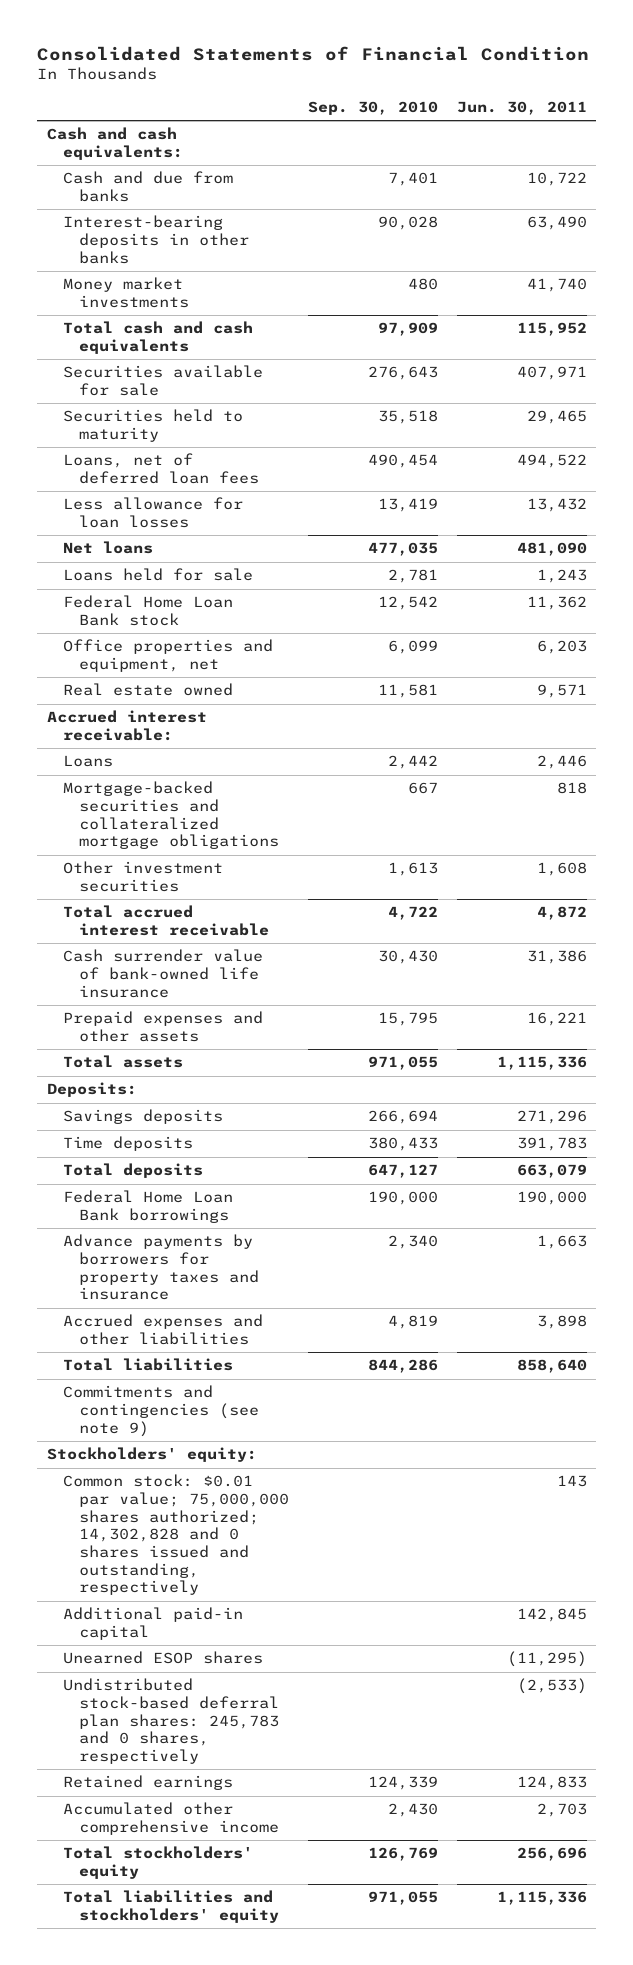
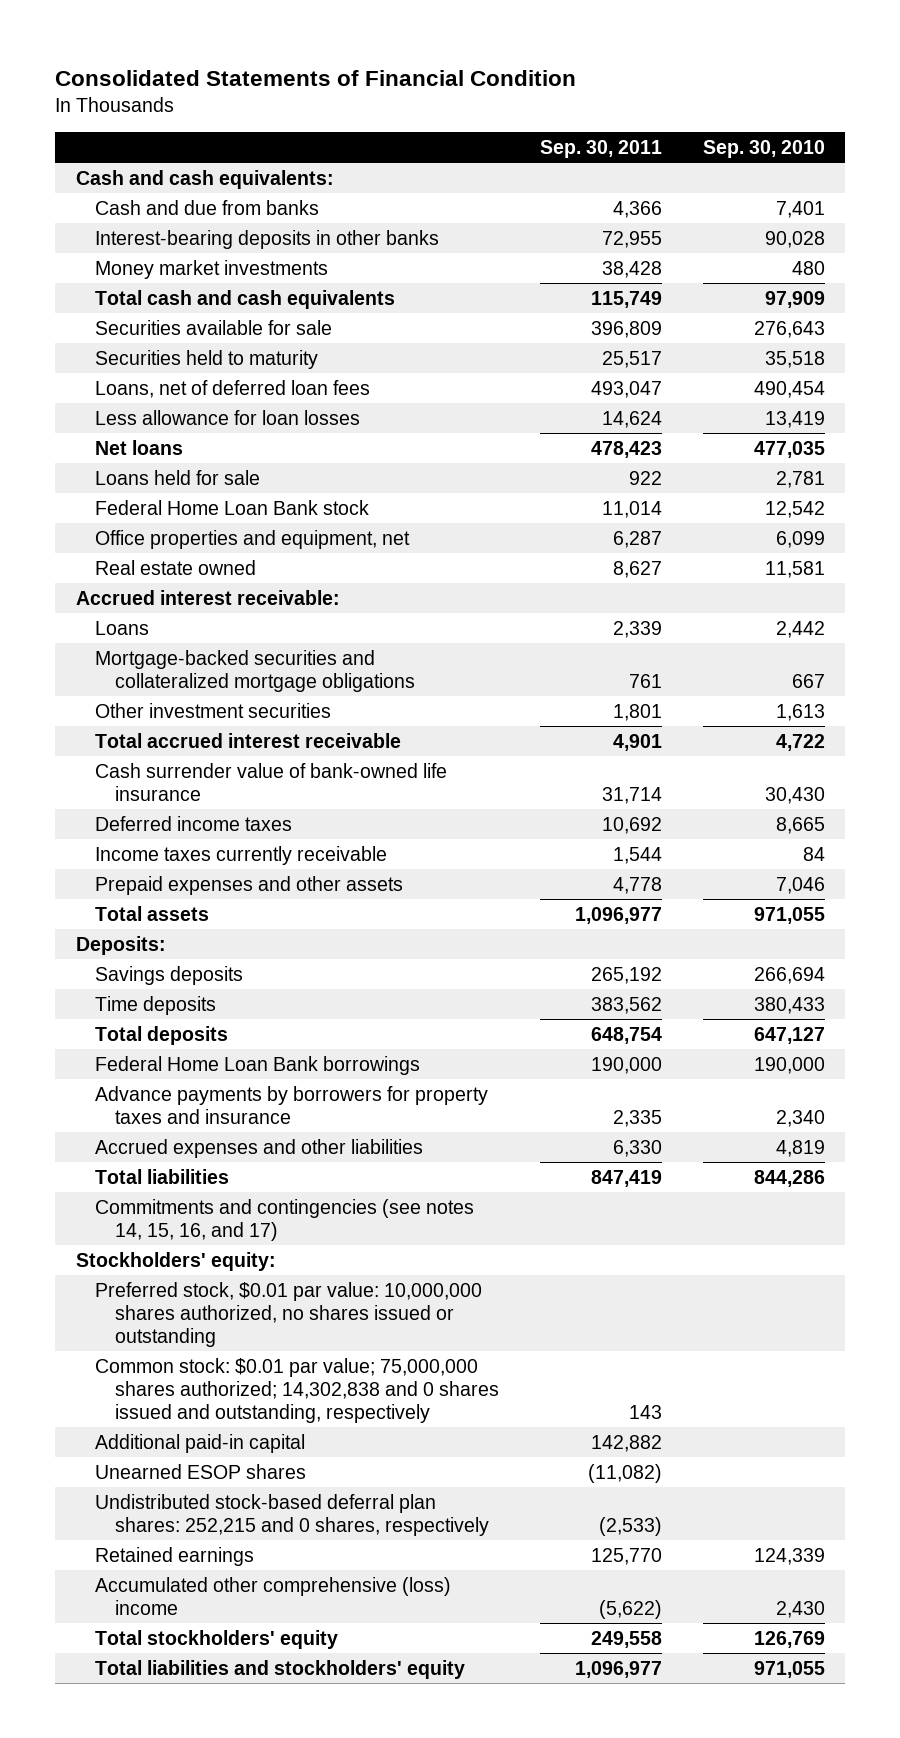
[456,100,587,115] Jun. 30, 2011 -> none
none -> [539,139,662,158] Sep. 30, 2011
none -> [95,815,293,831] Deferred income taxes
none -> [95,845,388,865] Income taxes currently receivable
[377,1012,438,1027] 15,795 -> [775,876,825,894] 7,046
[62,1385,259,1437] Commitments and contingencies (see note 9) -> [95,1198,475,1241] Commitments and contingencies (see notes 14, 15, 16, and 17)
none -> [95,1281,483,1347] Preferred stock, $0.01 par value: 10,000,000 shares authorized, no shares issued or outstanding
[62,1474,289,1596] Common stock: $0.01 par value; 75,000,000 shares authorized; 14,302,828 and 0 shares issued and outstanding, respectively -> [95,1357,500,1423] Common stock: $0.01 par value; 75,000,000 shares authorized; 14,302,838 and 0 shares issued and outstanding, respectively
[62,1678,279,1764] Undistributed stock-based deferral plan shares: 245,783 and 0 shares, respectively -> [95,1493,490,1536] Undistributed stock-based deferral plan shares: 252,215 and 0 shares, respectively
[62,1802,279,1836] Accumulated other comprehensive income -> [95,1576,452,1615] Accumulated other comprehensive (loss) income

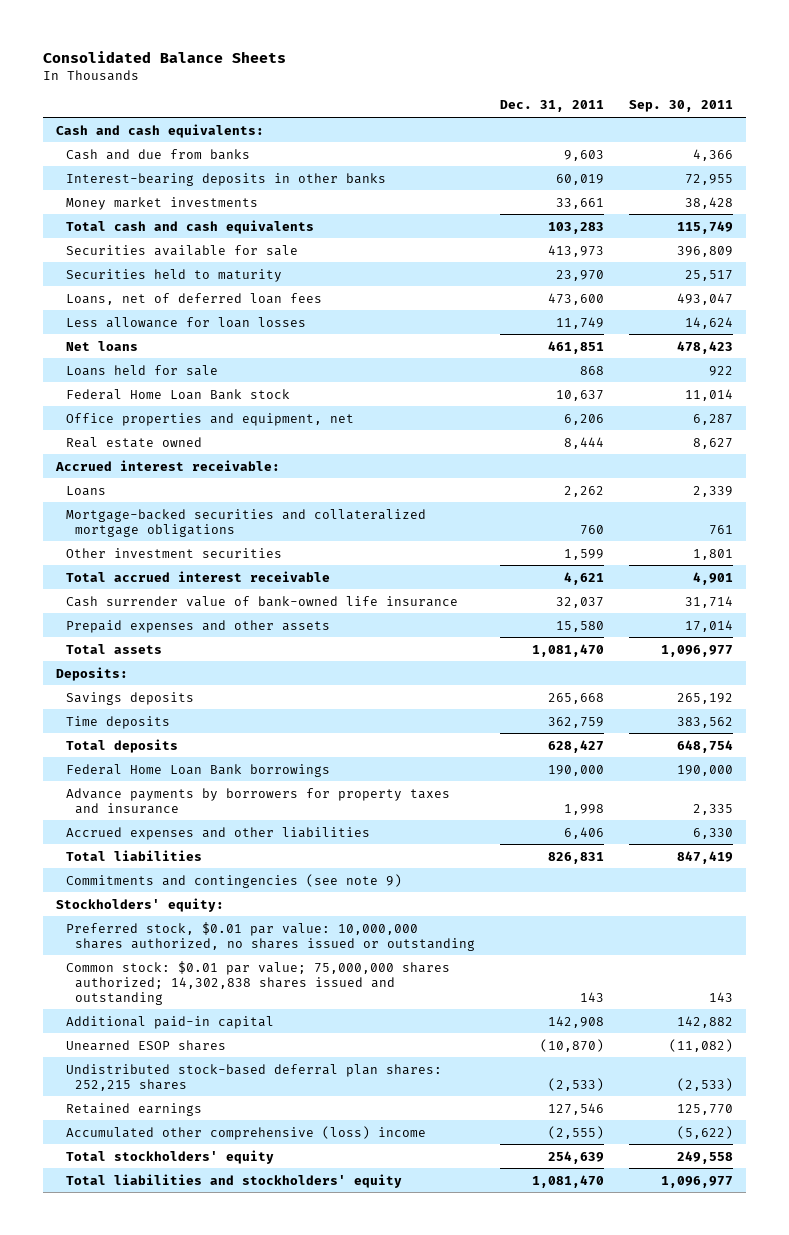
[55,69,577,86] Consolidated Statements of Financial Condition -> [43,51,287,64] Consolidated Balance Sheets
[702,139,825,158] Sep. 30, 2010 -> none
none -> [500,100,605,113] Dec. 31, 2011
[95,815,293,831] Deferred income taxes -> none
[95,845,388,865] Income taxes currently receivable -> none
[612,876,662,894] 4,778 -> [685,619,734,632] 17,014
[95,1198,475,1241] Commitments and contingencies (see notes 14, 15, 16, and 17) -> [65,873,402,888] Commitments and contingencies (see note 9)
[95,1357,500,1423] Common stock: $0.01 par value; 75,000,000 shares authorized; 14,302,838 and 0 shares issued and outstanding, respectively -> [65,960,450,1005] Common stock: $0.01 par value; 75,000,000 shares authorized; 14,302,838 shares issued and outstanding
[95,1493,490,1536] Undistributed stock-based deferral plan shares: 252,215 and 0 shares, respectively -> [65,1063,442,1091] Undistributed stock-based deferral plan shares: 252,215 shares

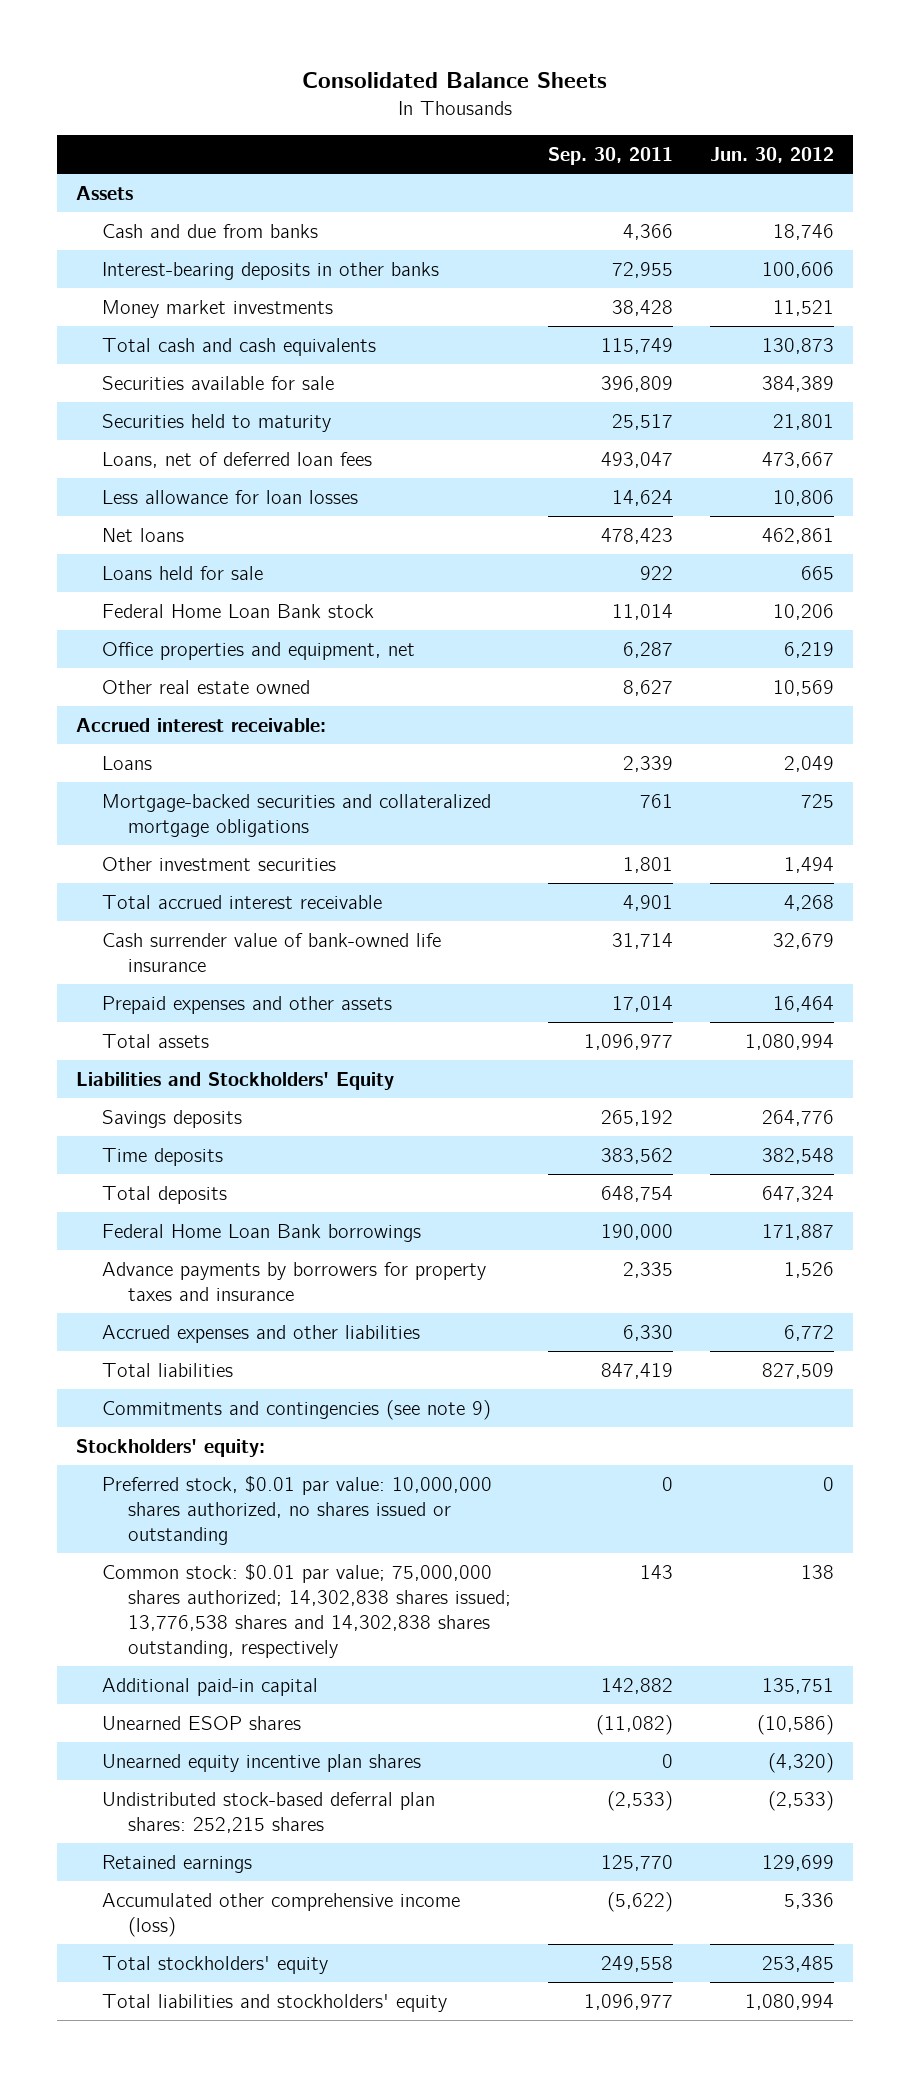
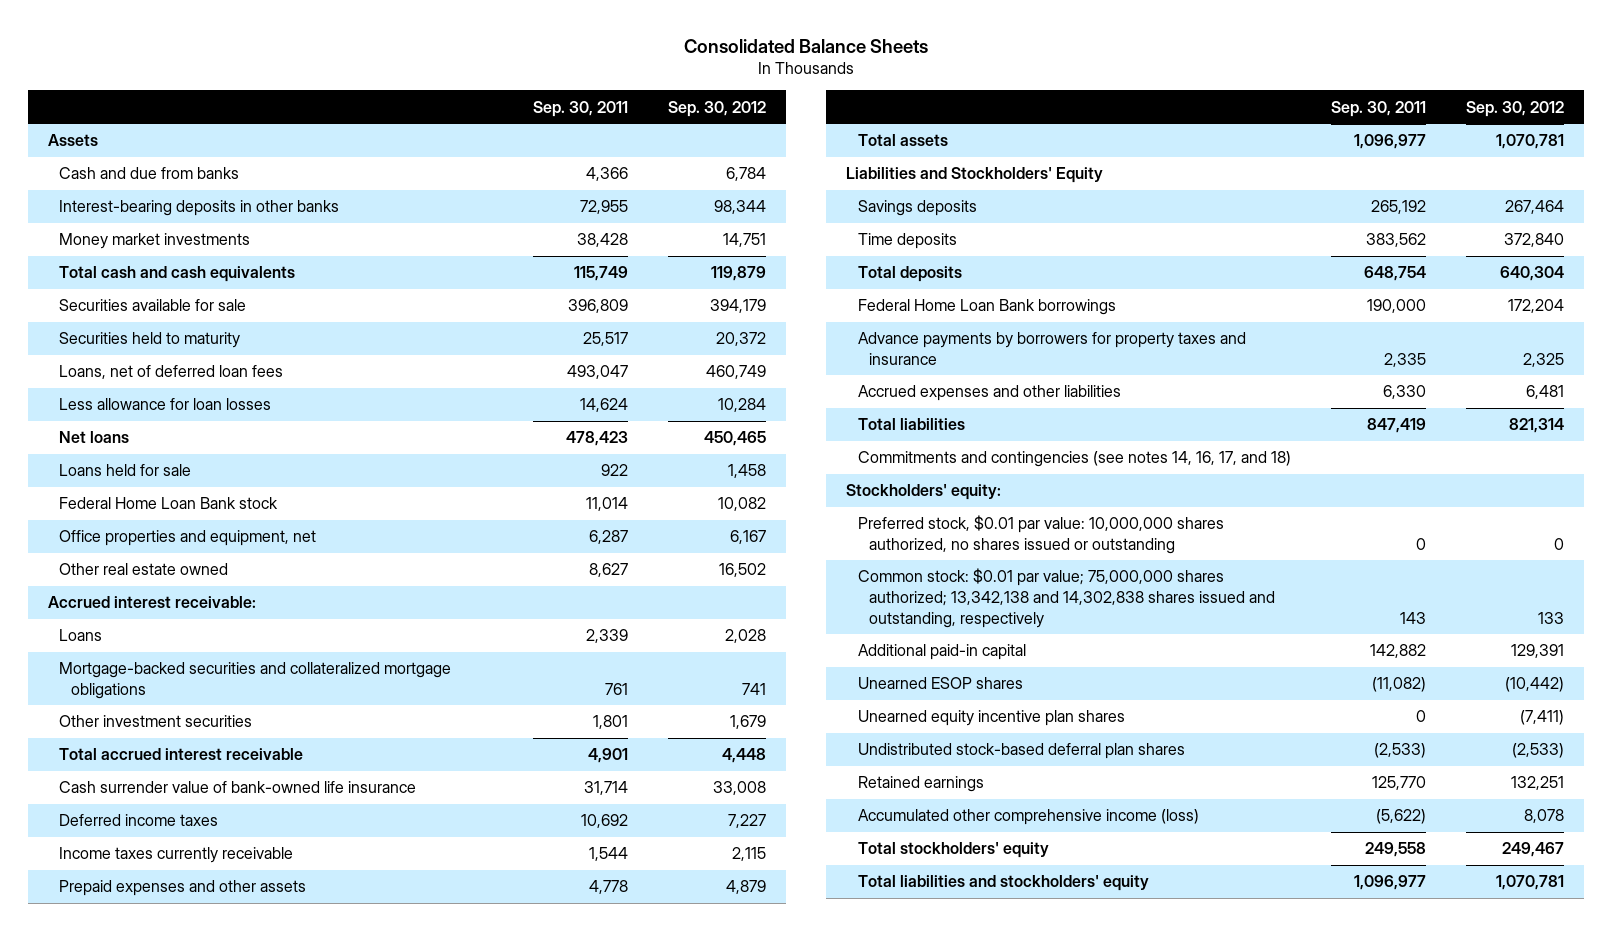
[710,147,835,164] Jun. 30, 2012 -> none
none -> [667,100,766,117] Sep. 30, 2012
none -> [59,814,219,827] Deferred income taxes
none -> [59,847,294,864] Income taxes currently receivable
[612,995,674,1012] 17,014 -> [588,880,628,895] 4,778
[101,1399,491,1420] Commitments and contingencies (see note 9) -> [857,451,1291,468] Commitments and contingencies (see notes 14, 16, 17, and 18)
[101,1563,512,1659] Common stock: $0.01 par value; 75,000,000 shares authorized; 14,302,838 shares issued; 13,776,538 shares and 14,302,838 shares outstanding, respectively -> [857,568,1276,628] Common stock: $0.01 par value; 75,000,000 shares authorized; 13,342,138 and 14,302,838 shares issued and outstanding, respectively
[101,1791,435,1833] Undistributed stock-based deferral plan shares: 252,215 shares -> [857,743,1185,760] Undistributed stock-based deferral plan shares

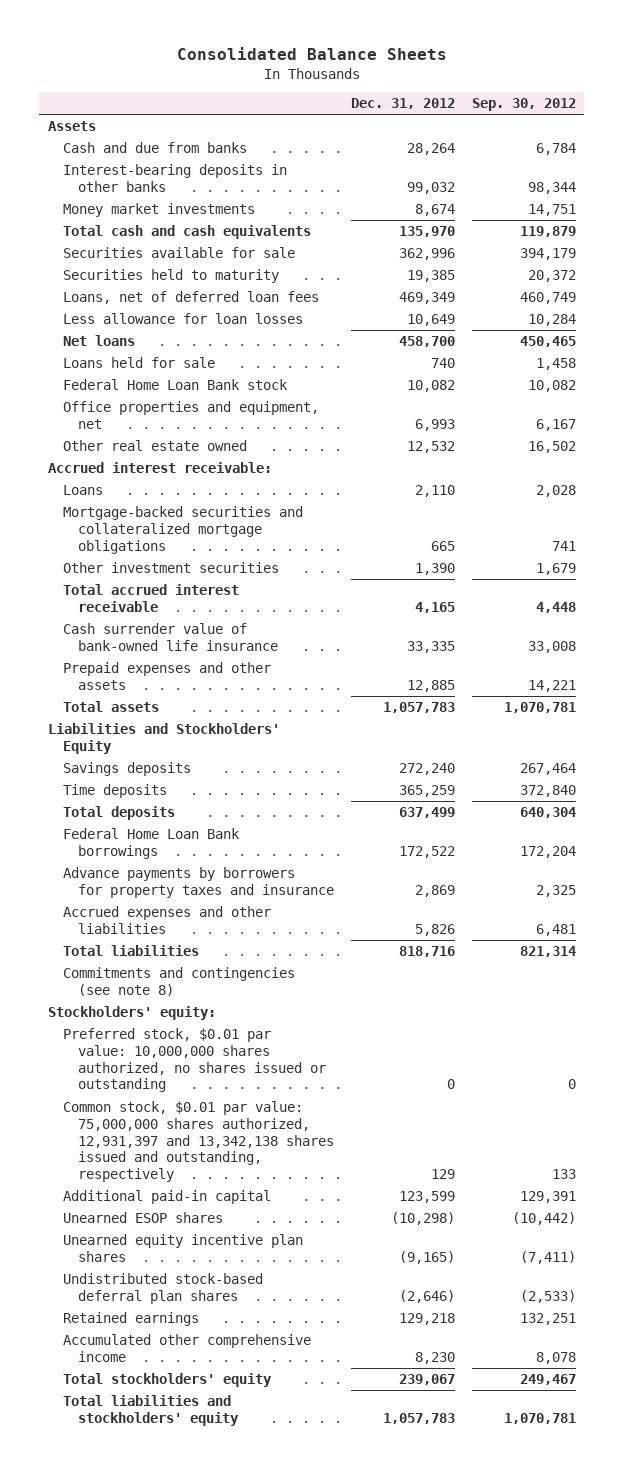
[532,100,628,117] Sep. 30, 2011 -> none
none -> [350,98,455,110] Dec. 31, 2012
[59,814,219,827] Deferred income taxes -> none
[59,847,294,864] Income taxes currently receivable -> none
[725,880,766,895] 4,879 -> [527,679,576,692] 14,221
[857,451,1291,468] Commitments and contingencies (see notes 14, 16, 17, and 18) -> [62,967,295,996] Commitments and contingencies (see note 8)
[857,568,1276,628] Common stock: $0.01 par value; 75,000,000 shares authorized; 13,342,138 and 14,302,838 shares issued and outstanding, respectively -> [62,1101,334,1183] Common stock, $0.01 par value: 75,000,000 shares authorized, 12,931,397 and 13,342,138 shares issued and outstanding, respectively
[857,809,1199,826] Accumulated other comprehensive income (loss) -> [62,1334,311,1362] Accumulated other comprehensive income

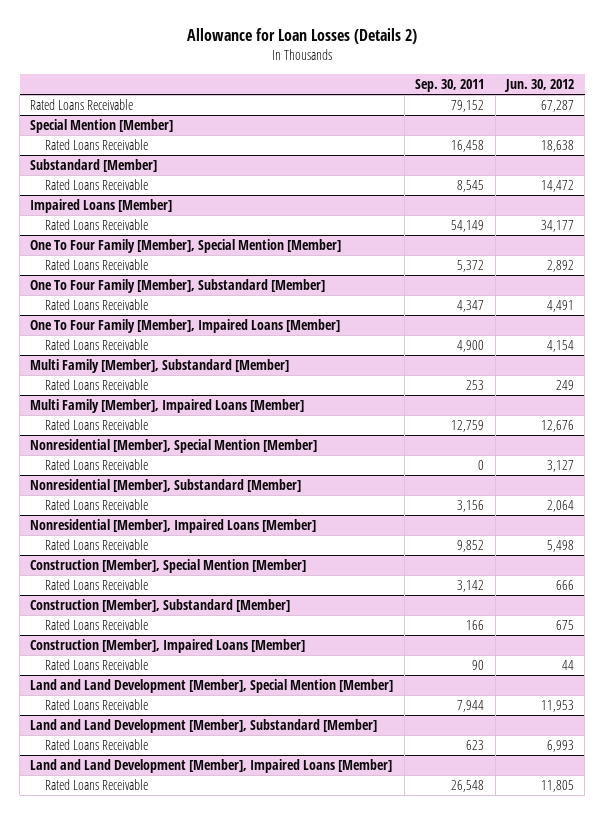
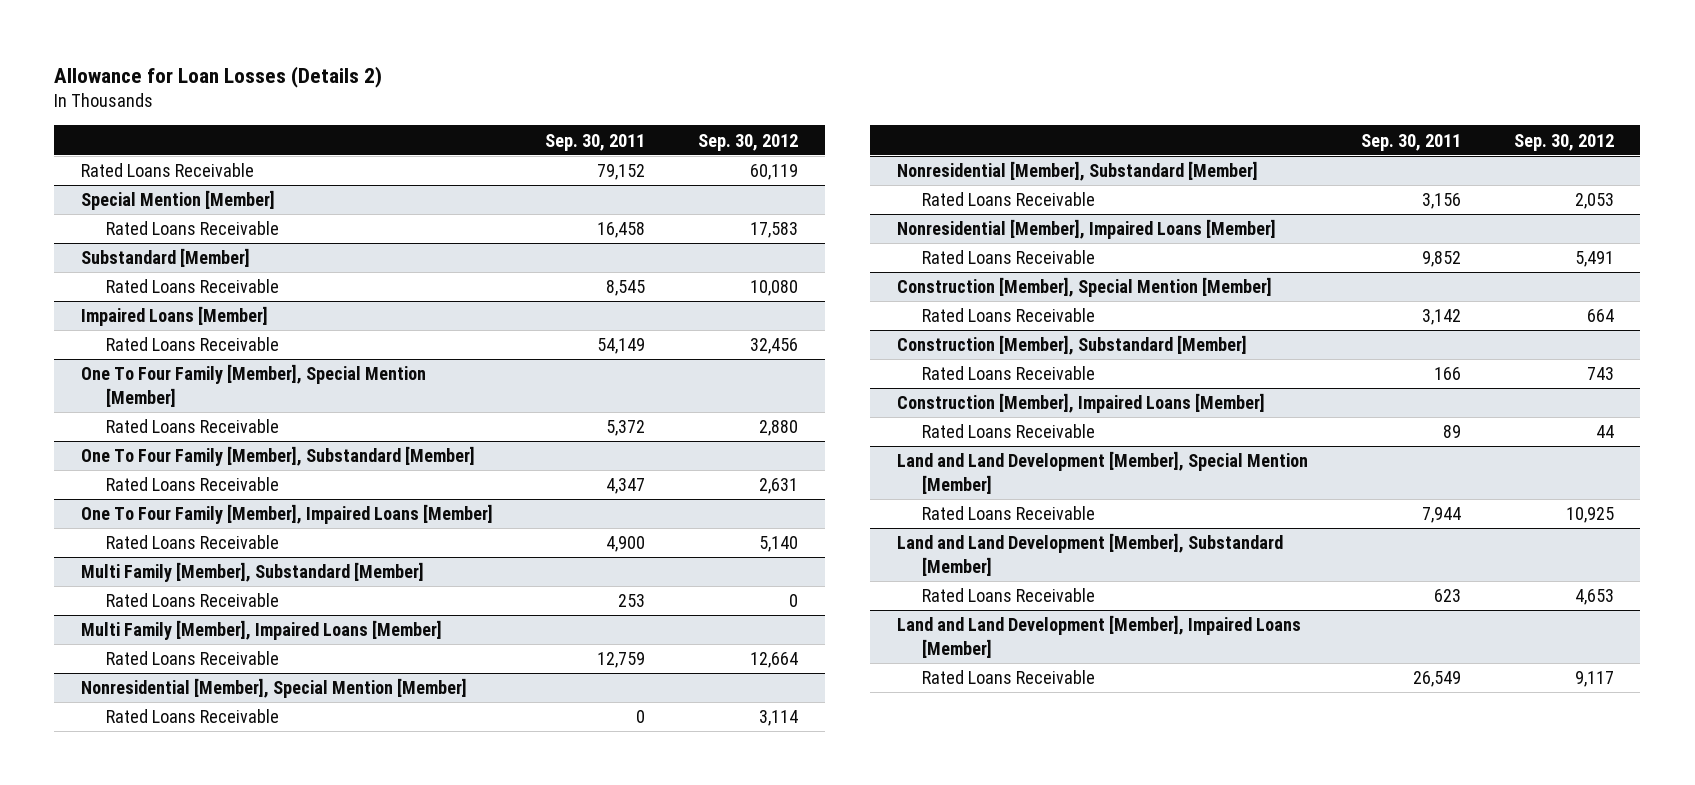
[503,79,574,93] Jun. 30, 2012 -> none
none -> [698,133,799,151] Sep. 30, 2012
[472,660,485,671] 90 -> [1443,425,1462,439] 89
[451,780,485,793] 26,548 -> [1413,671,1462,688] 26,549

